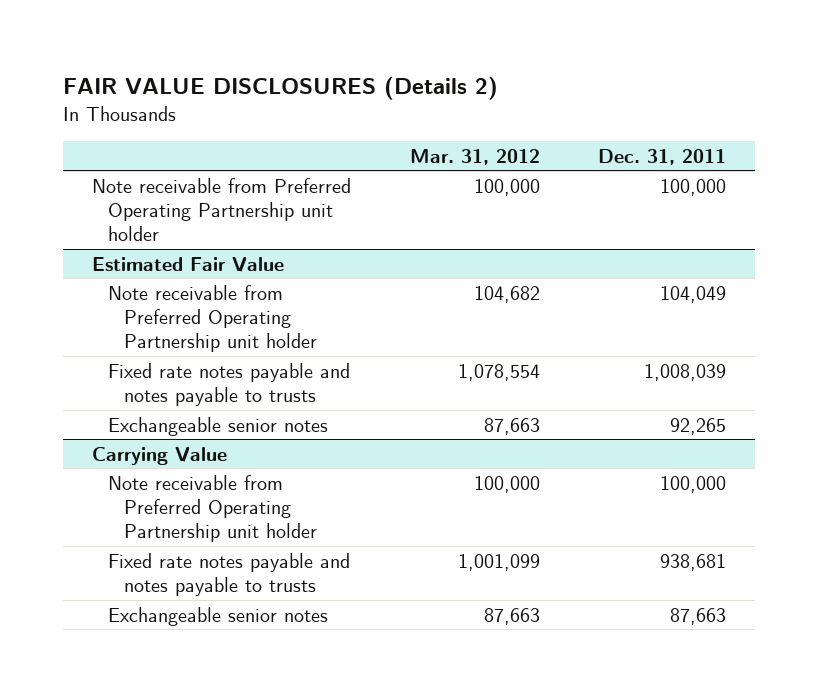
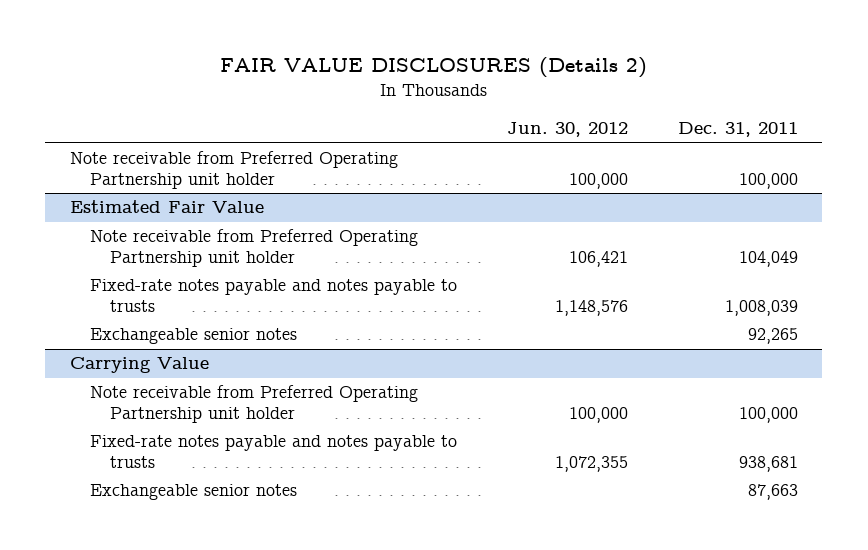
[409,148,540,165] Mar. 31, 2012 -> none
none -> [506,122,628,138] Jun. 30, 2012
[108,362,351,406] Fixed rate notes payable and notes payable to trusts -> [89,279,457,312] Fixed-rate notes payable and notes payable to trusts
[108,552,351,596] Fixed rate notes payable and notes payable to trusts -> [89,435,457,468] Fixed-rate notes payable and notes payable to trusts

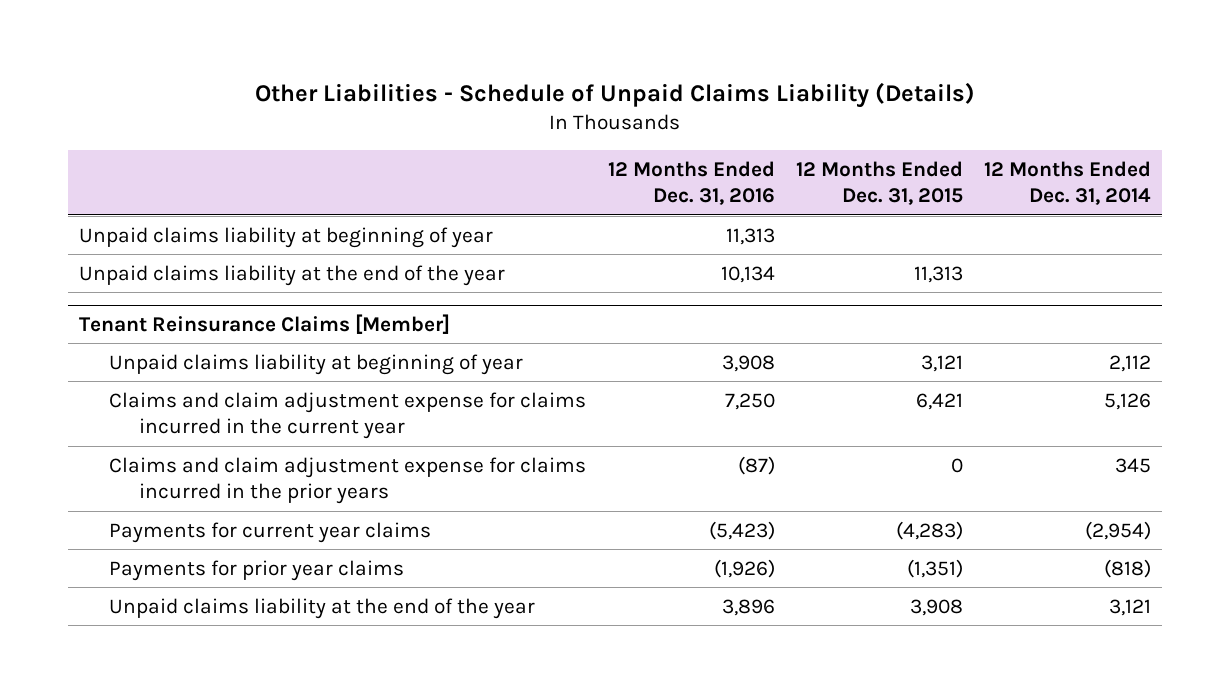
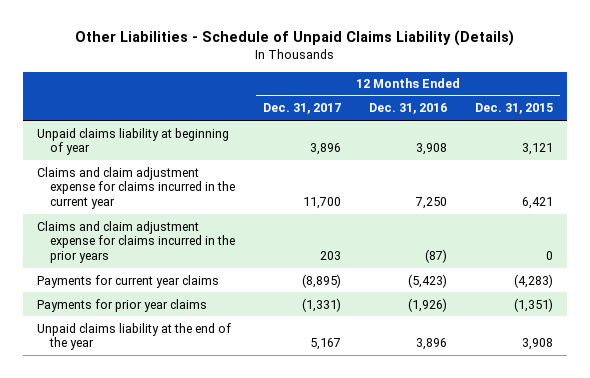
[984,160,1152,206] 12 Months Ended Dec. 31, 2014 -> none
none -> [263,103,342,115] Dec. 31, 2017
[79,226,494,248] Unpaid claims liability at beginning of year -> none
[79,264,506,286] Unpaid claims liability at the end of the year -> none
[79,313,451,334] Tenant Reinsurance Claims [Member] -> none

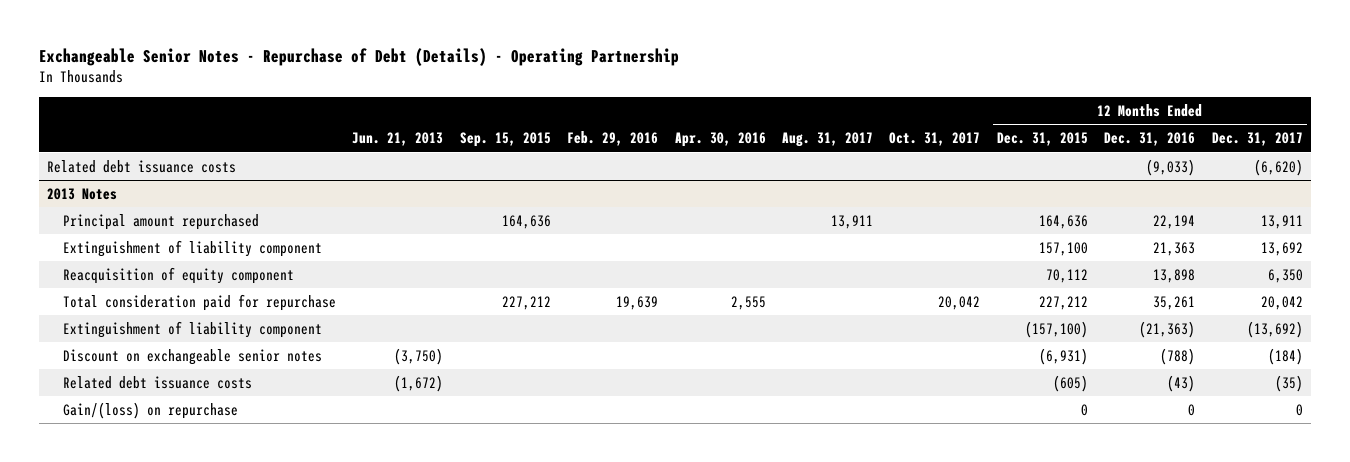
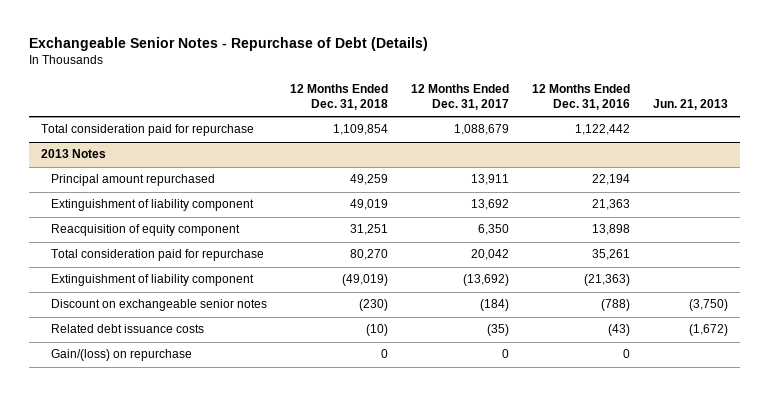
[38,47,679,66] Exchangeable Senior Notes - Repurchase of Debt (Details) - Operating Partnership -> [29,37,429,52] Exchangeable Senior Notes - Repurchase of Debt (Details)
[459,132,551,148] Sep. 15, 2015 -> none
[567,131,659,147] Feb. 29, 2016 -> none
[674,132,766,148] Apr. 30, 2016 -> none
[782,132,874,148] Aug. 31, 2017 -> none
[889,132,981,147] Oct. 31, 2017 -> none
[996,132,1088,147] Dec. 31, 2015 -> none
none -> [290,83,389,111] 12 Months Ended Dec. 31, 2018
[46,159,236,173] Related debt issuance costs -> none
none -> [40,124,254,137] Total consideration paid for repurchase

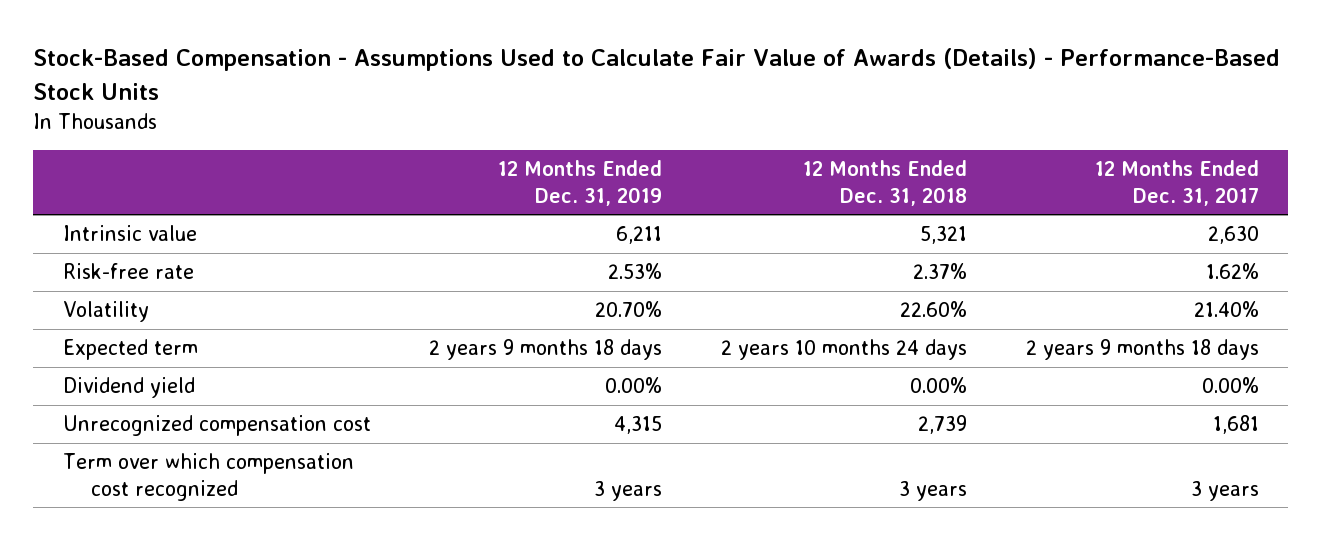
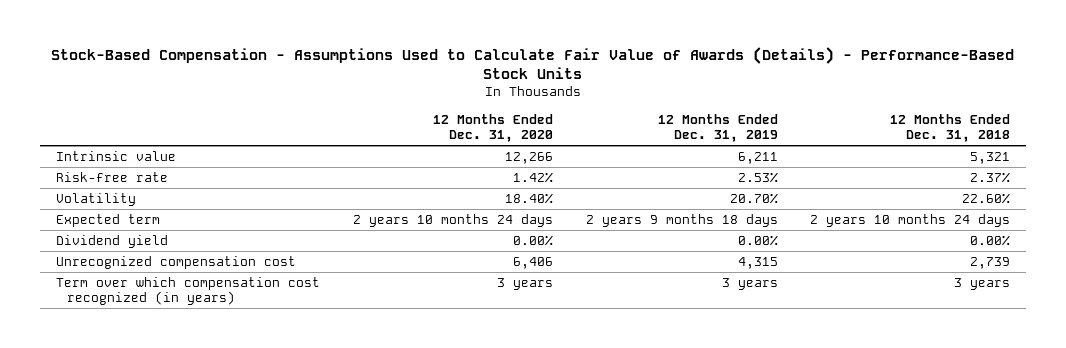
[1094,159,1259,206] 12 Months Ended Dec. 31, 2017 -> none
none -> [432,113,553,143] 12 Months Ended Dec. 31, 2020
[62,453,354,501] Term over which compensation cost recognized -> [56,276,321,306] Term over which compensation cost recognized (in years)

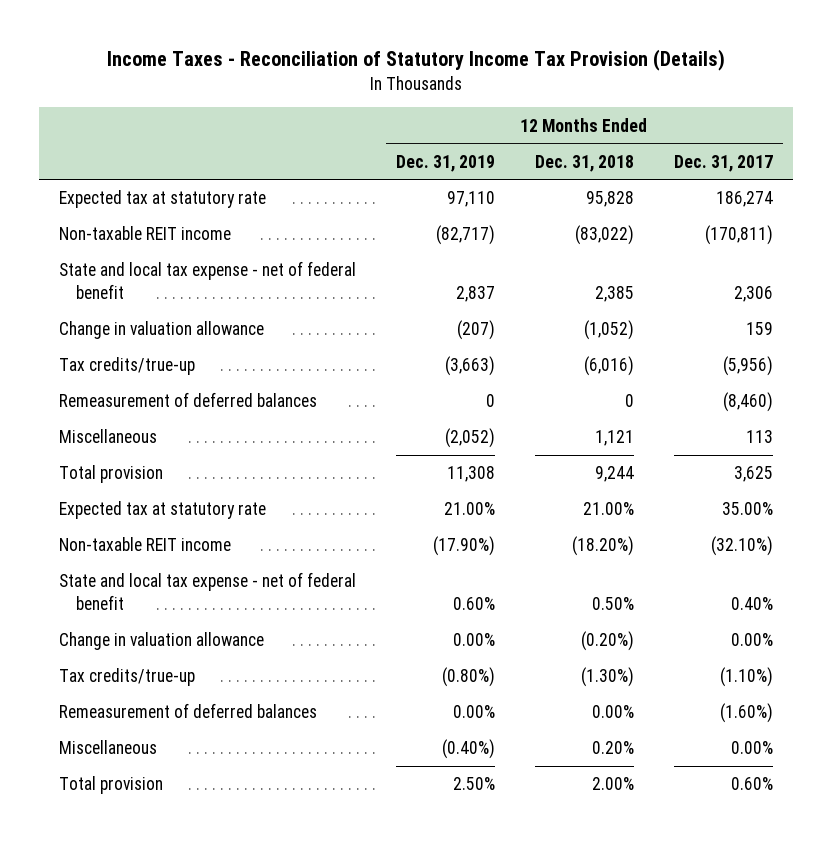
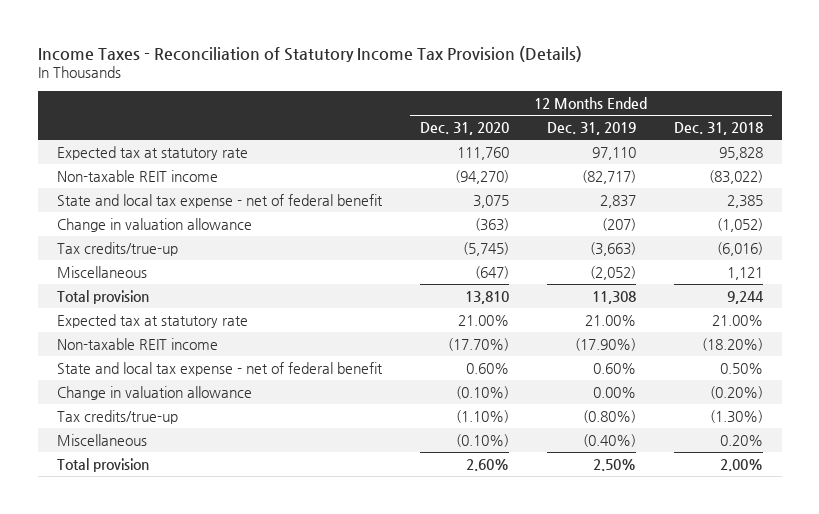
[673,154,773,172] Dec. 31, 2017 -> none
none -> [419,121,509,135] Dec. 31, 2020
[58,392,317,408] Remeasurement of deferred balances -> none
[58,703,317,719] Remeasurement of deferred balances -> none

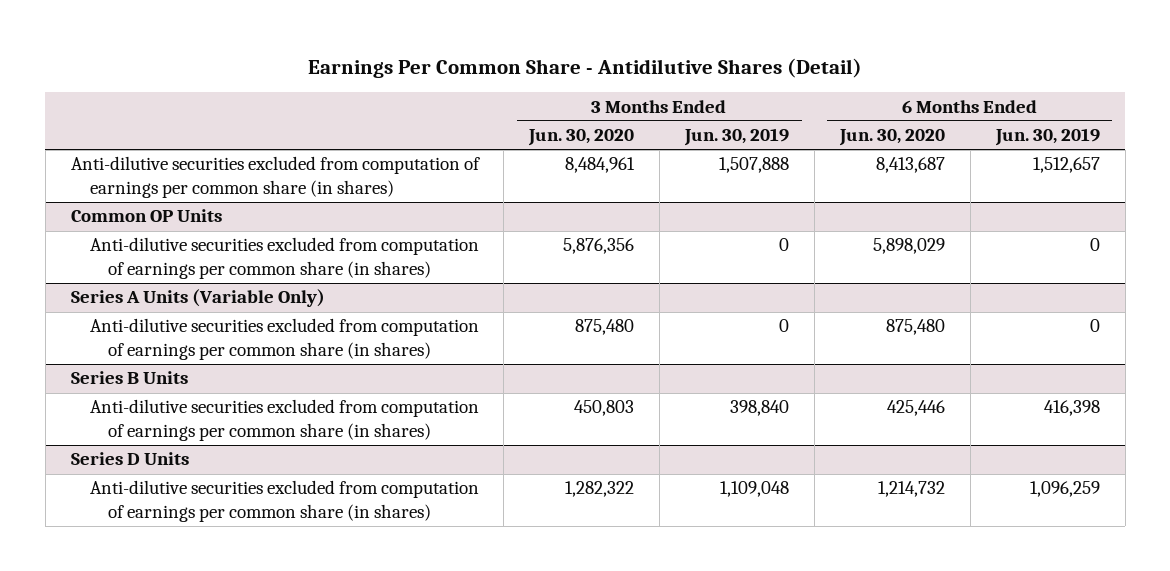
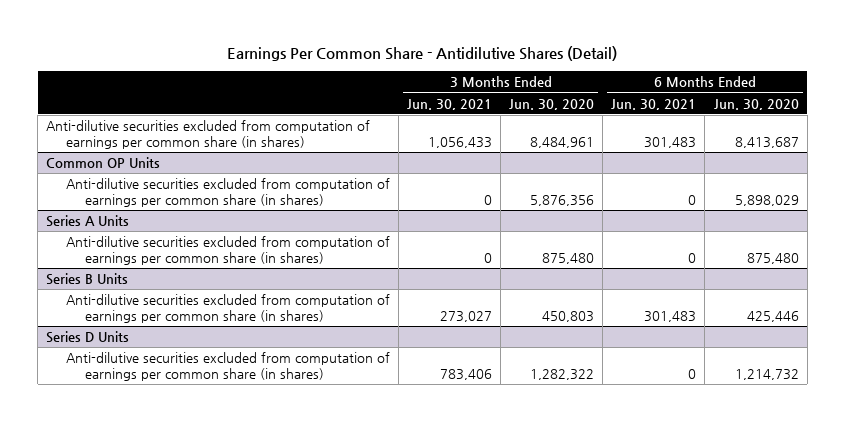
[684,128,790,147] Jun. 30, 2019 -> none
[994,128,1100,147] Jun. 30, 2019 -> none
none -> [406,98,492,110] Jun. 30, 2021
none -> [611,98,697,110] Jun. 30, 2021
[70,289,325,308] Series A Units (Variable Only) -> [46,215,130,228] Series A Units

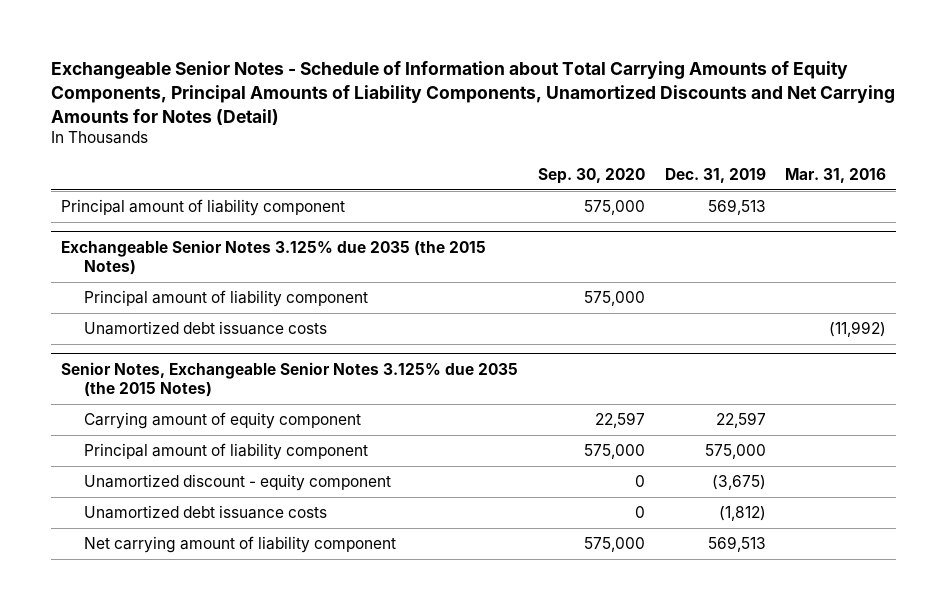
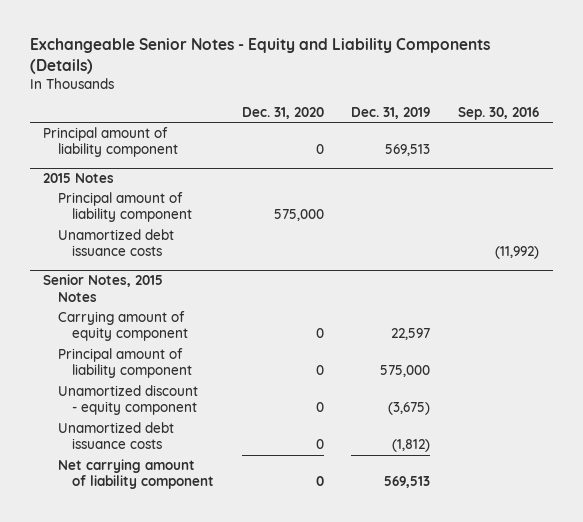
[50,60,895,125] Exchangeable Senior Notes - Schedule of Information about Total Carrying Amounts of Equity Components, Principal Amounts of Liability Components, Unamortized Discounts and Net Carrying Amounts for Notes (Detail) -> [29,38,490,75] Exchangeable Senior Notes - Equity and Liability Components (Details)
[537,167,645,184] Sep. 30, 2020 -> none
[785,167,887,183] Mar. 31, 2016 -> none
none -> [241,107,324,120] Dec. 31, 2020
none -> [458,107,540,121] Sep. 30, 2016
[60,239,486,276] Exchangeable Senior Notes 3.125% due 2035 (the 2015 Notes) -> [43,173,115,184] 2015 Notes
[60,361,518,398] Senior Notes, Exchangeable Senior Notes 3.125% due 2035 (the 2015 Notes) -> none
none -> [43,274,164,302] Senior Notes, 2015 Notes

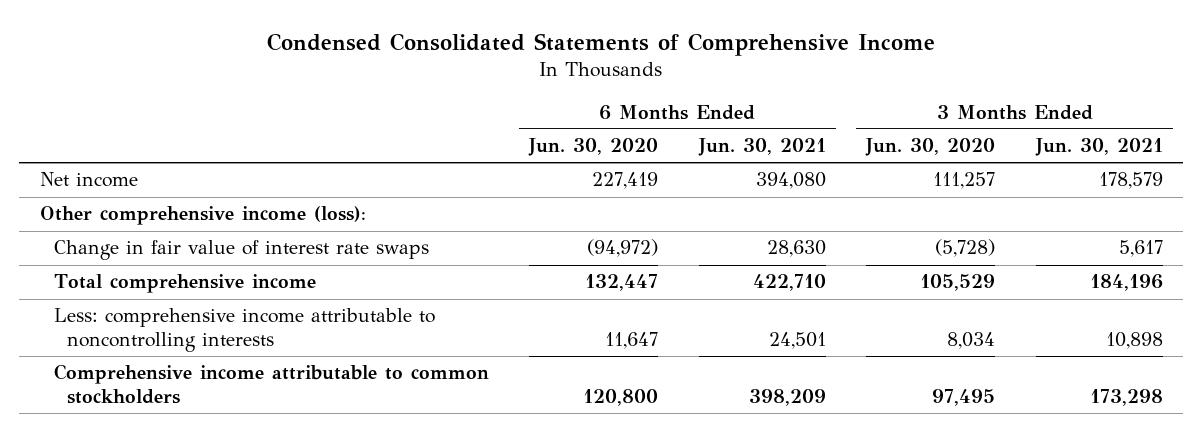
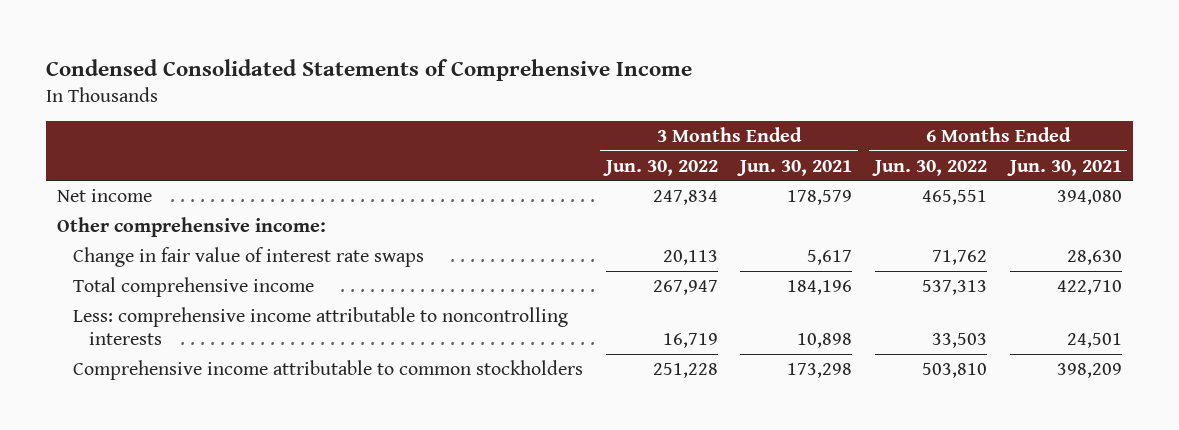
[528,138,659,157] Jun. 30, 2020 -> none
[865,138,996,157] Jun. 30, 2020 -> none
none -> [602,159,718,176] Jun. 30, 2022
none -> [871,159,987,176] Jun. 30, 2022
[39,206,366,226] Other comprehensive income (loss): -> [57,216,327,237] Other comprehensive income:

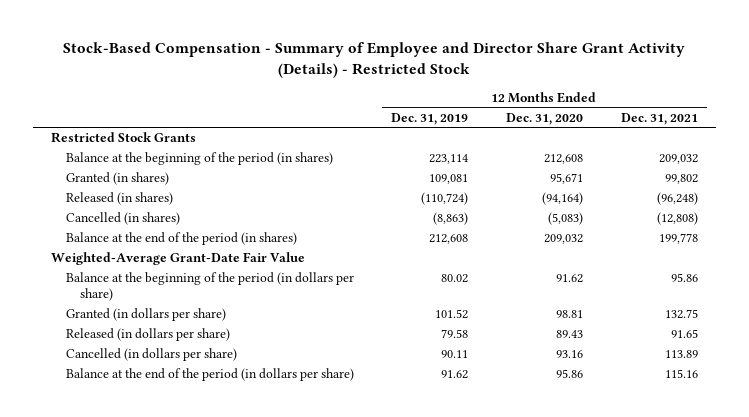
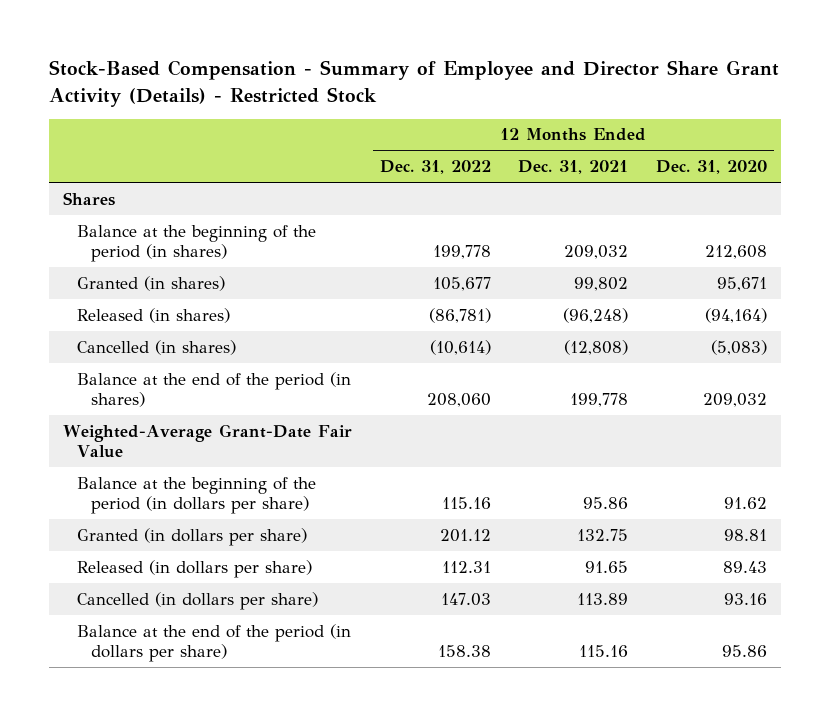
[391,112,469,125] Dec. 31, 2019 -> none
none -> [379,160,491,175] Dec. 31, 2022
[51,132,197,144] Restricted Stock Grants -> [62,191,115,206] Shares

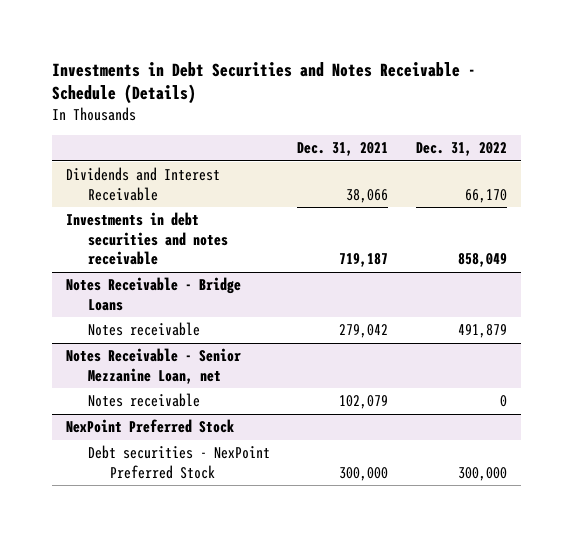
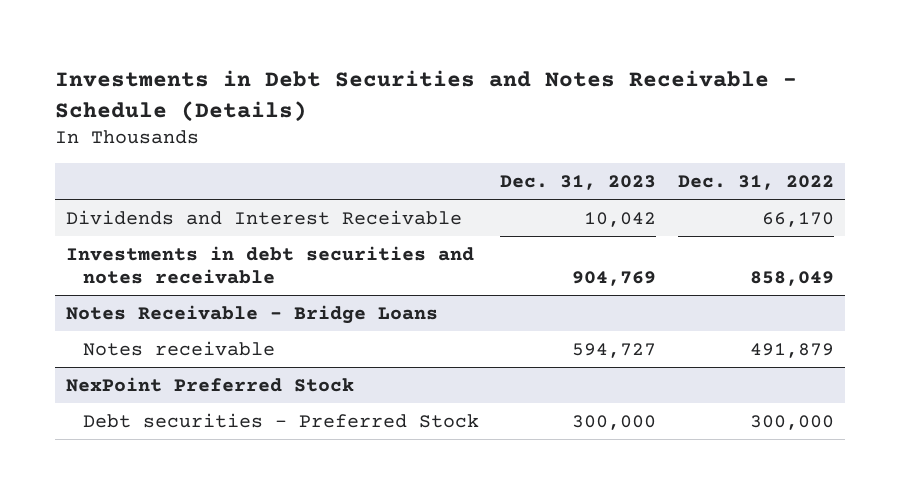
[297,142,389,157] Dec. 31, 2021 -> none
none -> [500,175,657,191] Dec. 31, 2023
[65,348,241,384] Notes Receivable - Senior Mezzanine Loan, net -> none
[87,393,200,408] Notes receivable -> none
[87,445,270,479] Debt securities - NexPoint Preferred Stock -> [82,412,479,428] Debt securities - Preferred Stock

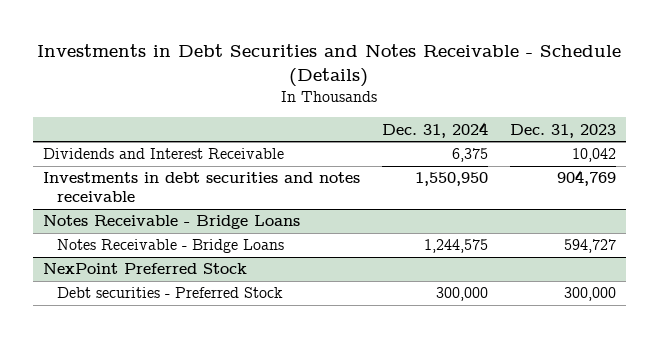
[677,175,834,191] Dec. 31, 2022 -> none
none -> [381,121,488,138] Dec. 31, 2024
[82,340,275,356] Notes receivable -> [56,239,284,254] Notes Receivable - Bridge Loans

